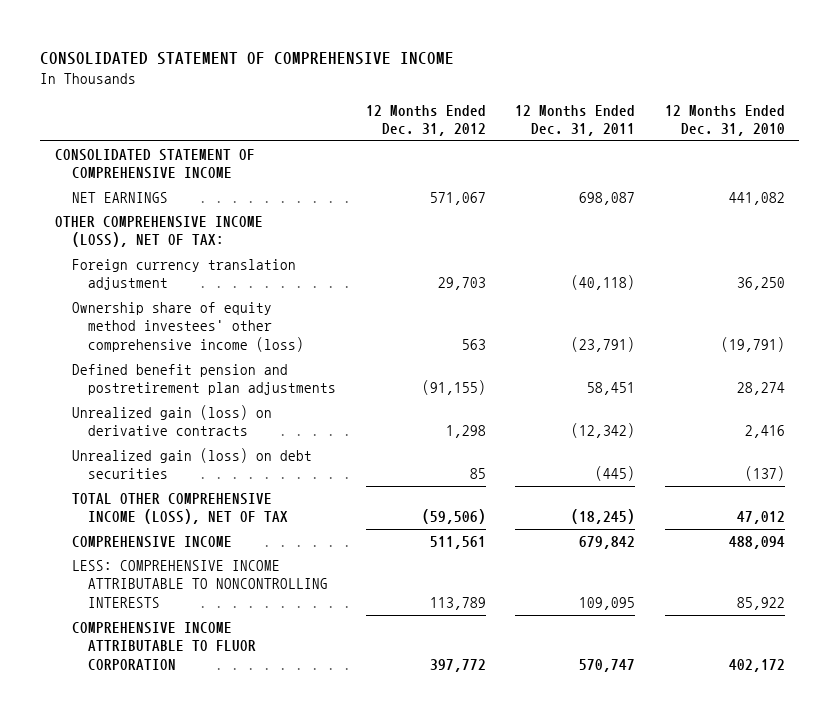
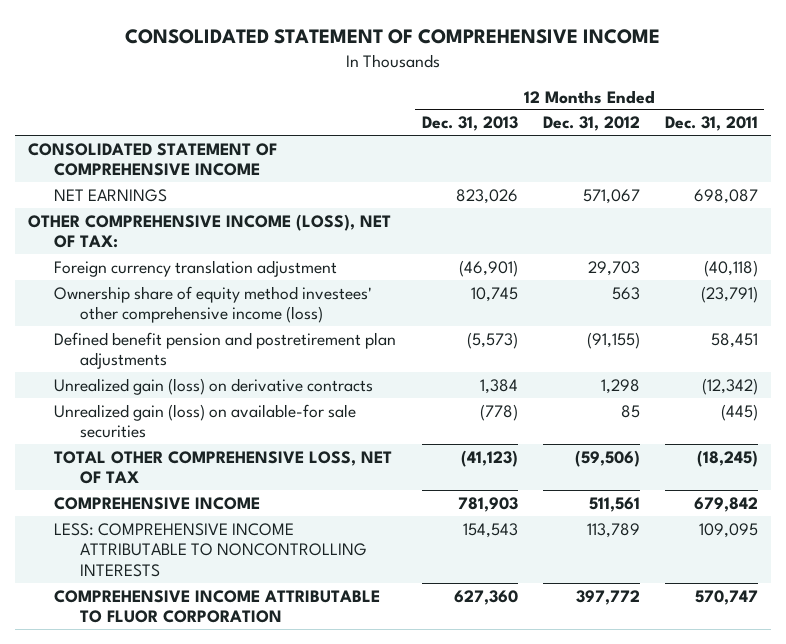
[664,104,785,137] 12 Months Ended Dec. 31, 2010 -> none
none -> [421,116,518,132] Dec. 31, 2013
[71,447,312,480] Unrealized gain (loss) on debt securities -> [54,403,357,439] Unrealized gain (loss) on available-for sale securities
[71,492,289,525] TOTAL OTHER COMPREHENSIVE INCOME (LOSS), NET OF TAX -> [54,450,393,485] TOTAL OTHER COMPREHENSIVE LOSS, NET OF TAX

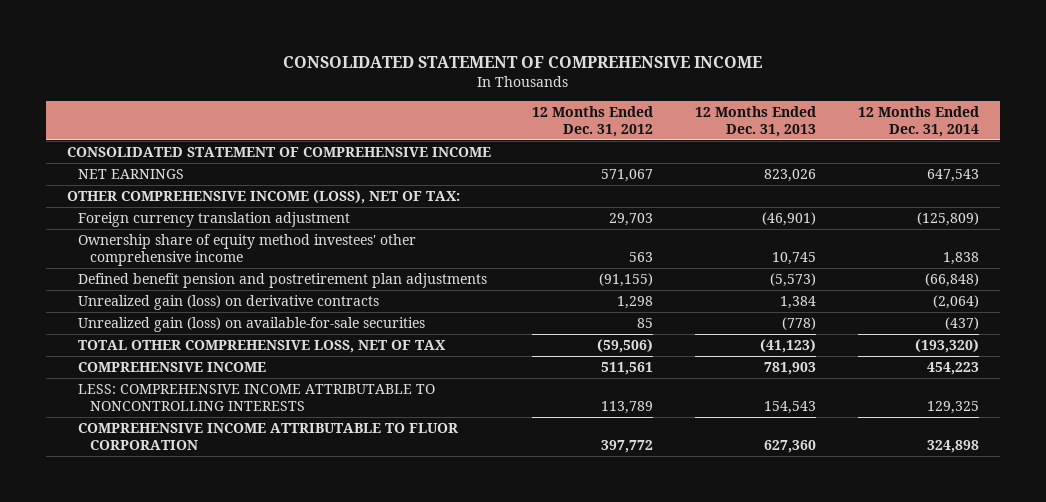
[665,116,759,132] Dec. 31, 2011 -> none
none -> [857,105,979,137] 12 Months Ended Dec. 31, 2014
[54,285,373,324] Ownership share of equity method investees' other comprehensive income (loss) -> [78,234,417,266] Ownership share of equity method investees' other comprehensive income
[54,403,357,439] Unrealized gain (loss) on available-for sale securities -> [78,317,426,333] Unrealized gain (loss) on available-for-sale securities

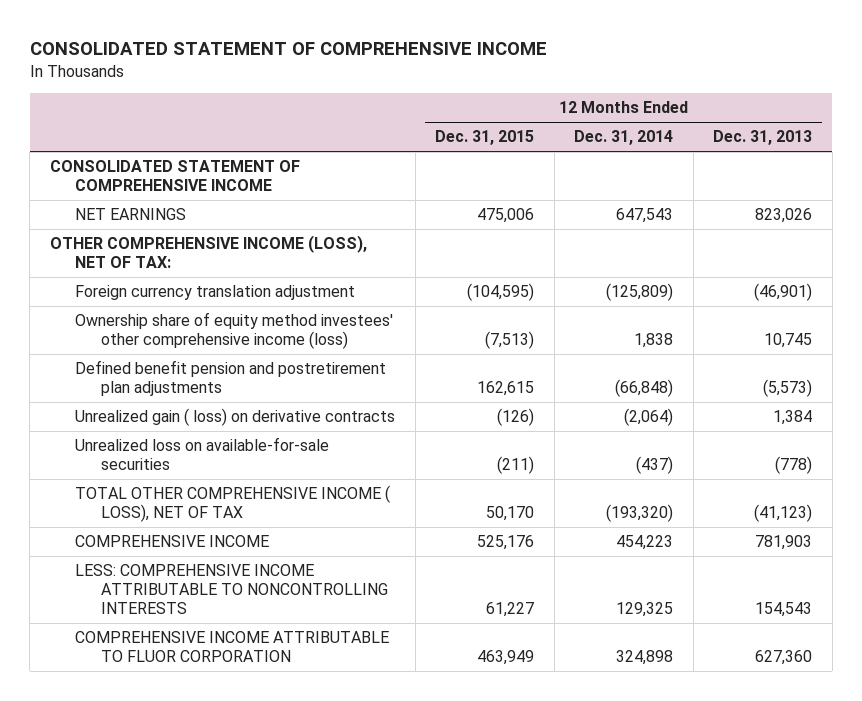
[532,105,654,137] 12 Months Ended Dec. 31, 2012 -> none
none -> [435,130,535,146] Dec. 31, 2015
[78,234,417,266] Ownership share of equity method investees' other comprehensive income -> [75,312,394,350] Ownership share of equity method investees' other comprehensive income (loss)
[78,295,380,311] Unrealized gain (loss) on derivative contracts -> [75,408,396,427] Unrealized gain ( loss) on derivative contracts
[78,317,426,333] Unrealized gain (loss) on available-for-sale securities -> [75,437,330,471] Unrealized loss on available-for-sale securities
[78,340,447,354] TOTAL OTHER COMPREHENSIVE LOSS, NET OF TAX -> [75,485,391,523] TOTAL OTHER COMPREHENSIVE INCOME ( LOSS), NET OF TAX

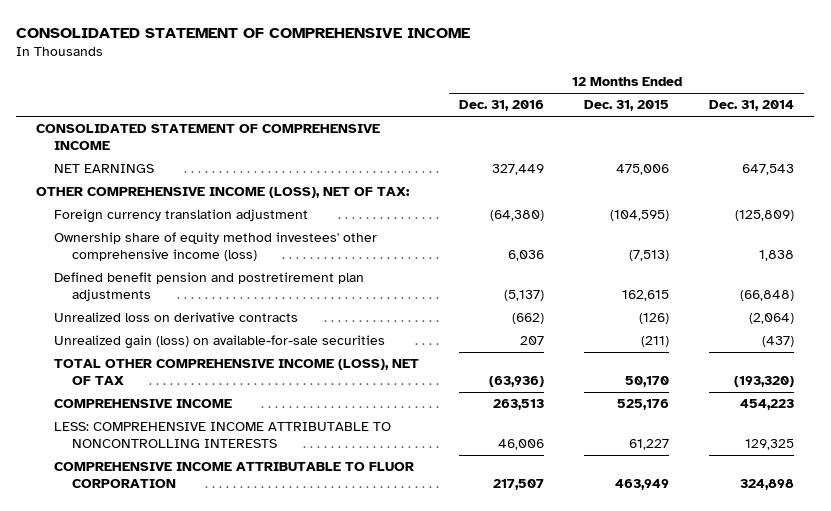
[713,130,813,146] Dec. 31, 2013 -> none
none -> [459,100,545,112] Dec. 31, 2016
[75,408,396,427] Unrealized gain ( loss) on derivative contracts -> [54,312,299,323] Unrealized loss on derivative contracts
[75,437,330,471] Unrealized loss on available-for-sale securities -> [54,335,386,350] Unrealized gain (loss) on available-for-sale securities
[75,485,391,523] TOTAL OTHER COMPREHENSIVE INCOME ( LOSS), NET OF TAX -> [54,359,420,386] TOTAL OTHER COMPREHENSIVE INCOME (LOSS), NET OF TAX

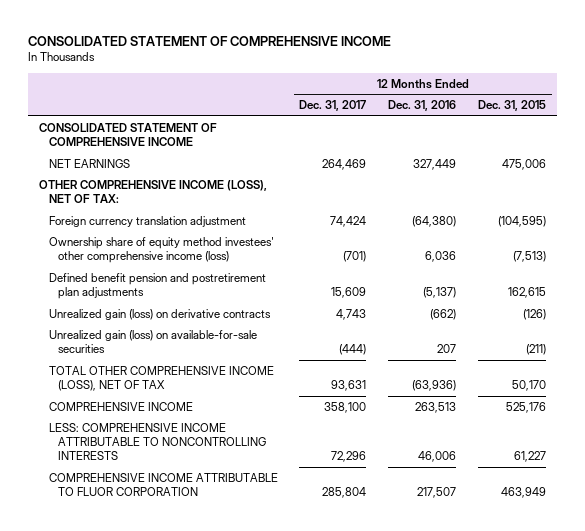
[709,100,795,112] Dec. 31, 2014 -> none
none -> [299,100,367,112] Dec. 31, 2017
[54,312,299,323] Unrealized loss on derivative contracts -> [48,308,271,320] Unrealized gain (loss) on derivative contracts

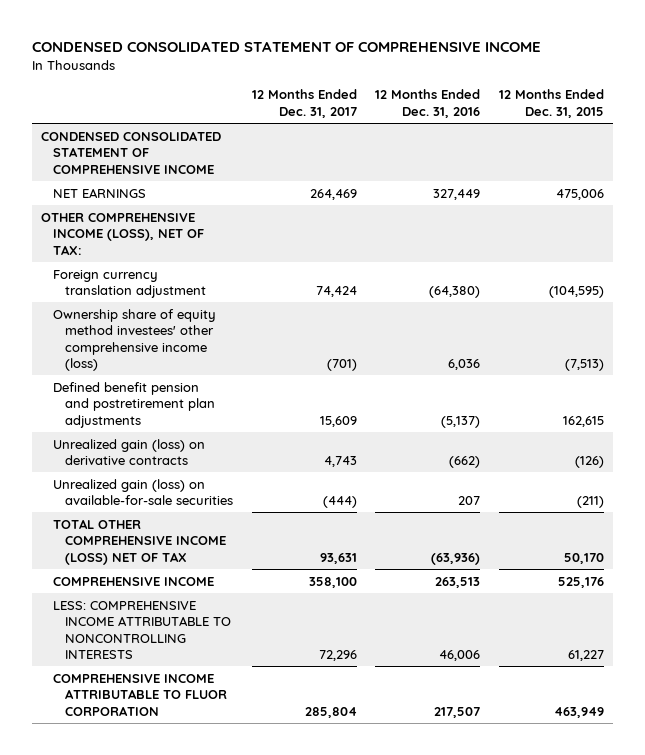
[27,35,391,46] CONSOLIDATED STATEMENT OF COMPREHENSIVE INCOME -> [31,41,541,53] CONDENSED CONSOLIDATED STATEMENT OF COMPREHENSIVE INCOME
[38,122,217,147] CONSOLIDATED STATEMENT OF COMPREHENSIVE INCOME -> [41,130,222,174] CONDENSED CONSOLIDATED STATEMENT OF COMPREHENSIVE INCOME
[48,365,274,392] TOTAL OTHER COMPREHENSIVE INCOME (LOSS), NET OF TAX -> [53,518,226,565] TOTAL OTHER COMPREHENSIVE INCOME (LOSS) NET OF TAX

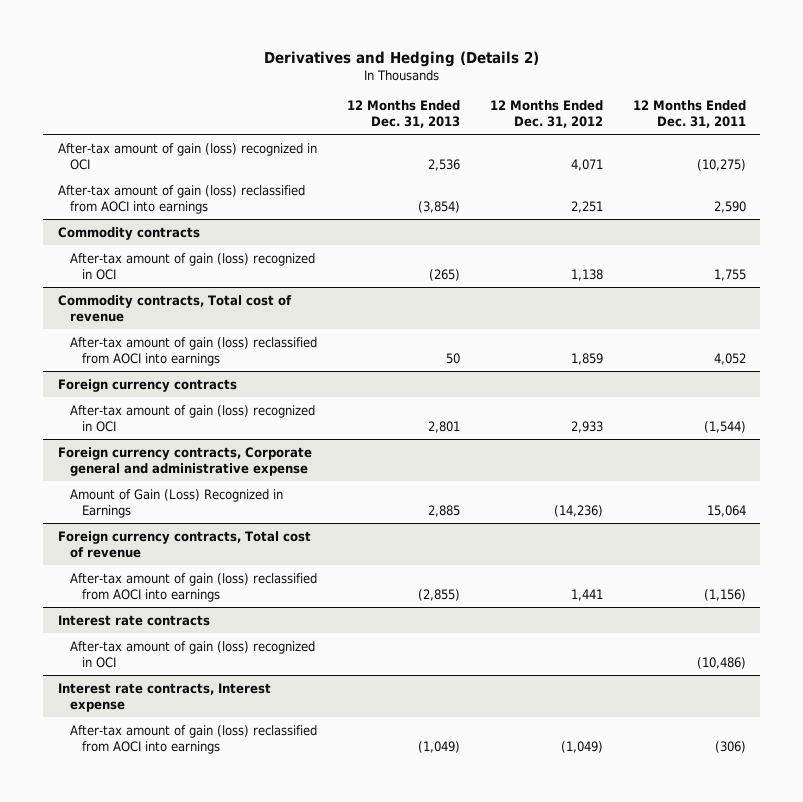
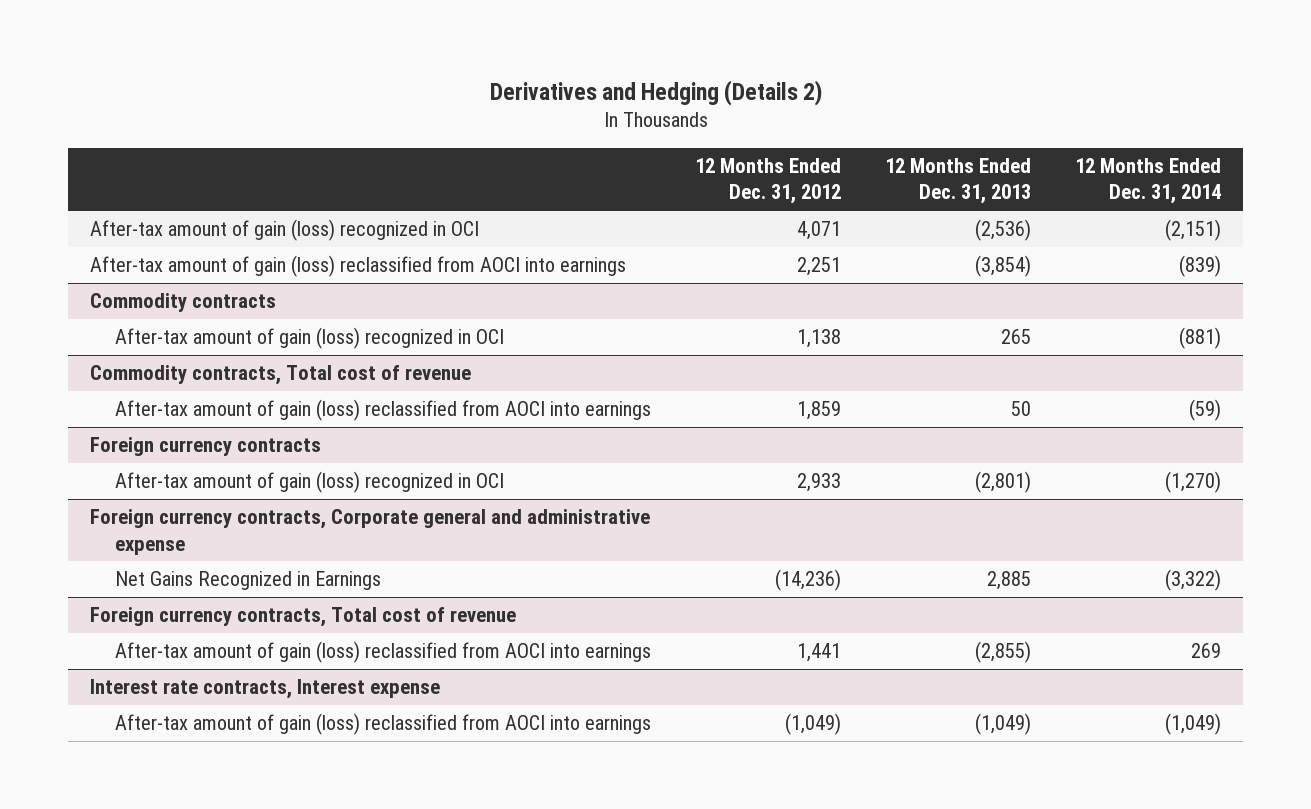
[632,99,746,128] 12 Months Ended Dec. 31, 2011 -> none
none -> [1075,158,1222,205] 12 Months Ended Dec. 31, 2014
[427,158,460,171] 2,536 -> [975,219,1032,242] (2,536)
[428,268,460,281] (265) -> [1001,329,1032,345] 265
[427,420,460,433] 2,801 -> [975,471,1032,494] (2,801)
[70,488,284,518] Amount of Gain (Loss) Recognized in Earnings -> [114,571,381,591] Net Gains Recognized in Earnings
[57,614,210,626] Interest rate contracts -> none
[70,640,316,668] After-tax amount of gain (loss) recognized in OCI -> none

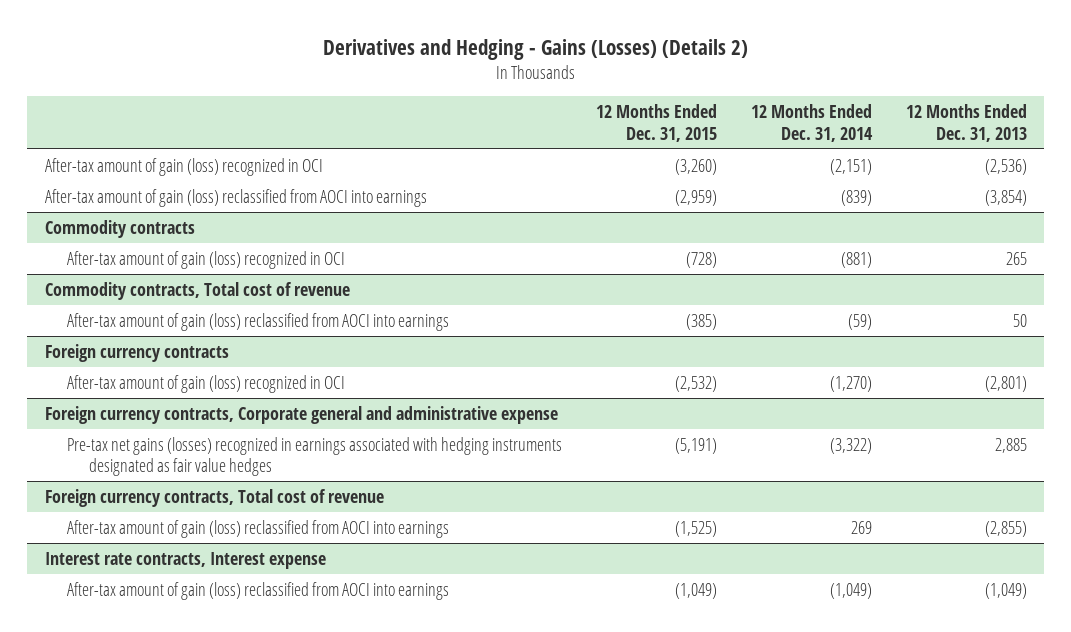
[489,79,822,106] Derivatives and Hedging (Details 2) -> [322,38,748,60] Derivatives and Hedging - Gains (Losses) (Details 2)
[694,158,841,205] 12 Months Ended Dec. 31, 2012 -> none
none -> [595,104,717,142] 12 Months Ended Dec. 31, 2015
[114,571,381,591] Net Gains Recognized in Earnings -> [66,436,562,477] Pre-tax net gains (losses) recognized in earnings associated with hedging instruments designated as fair value hedges

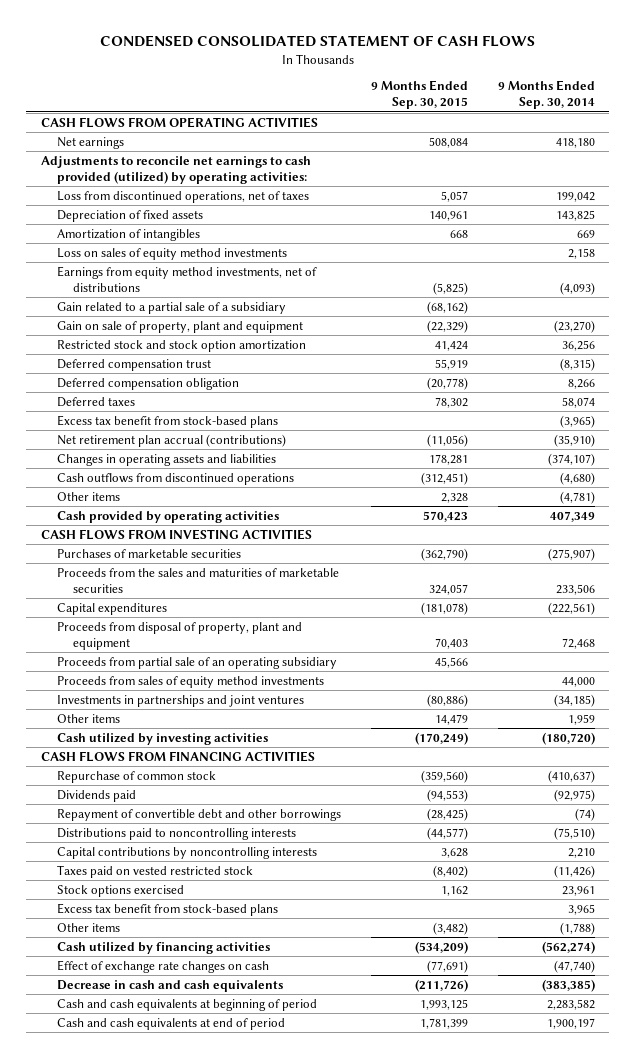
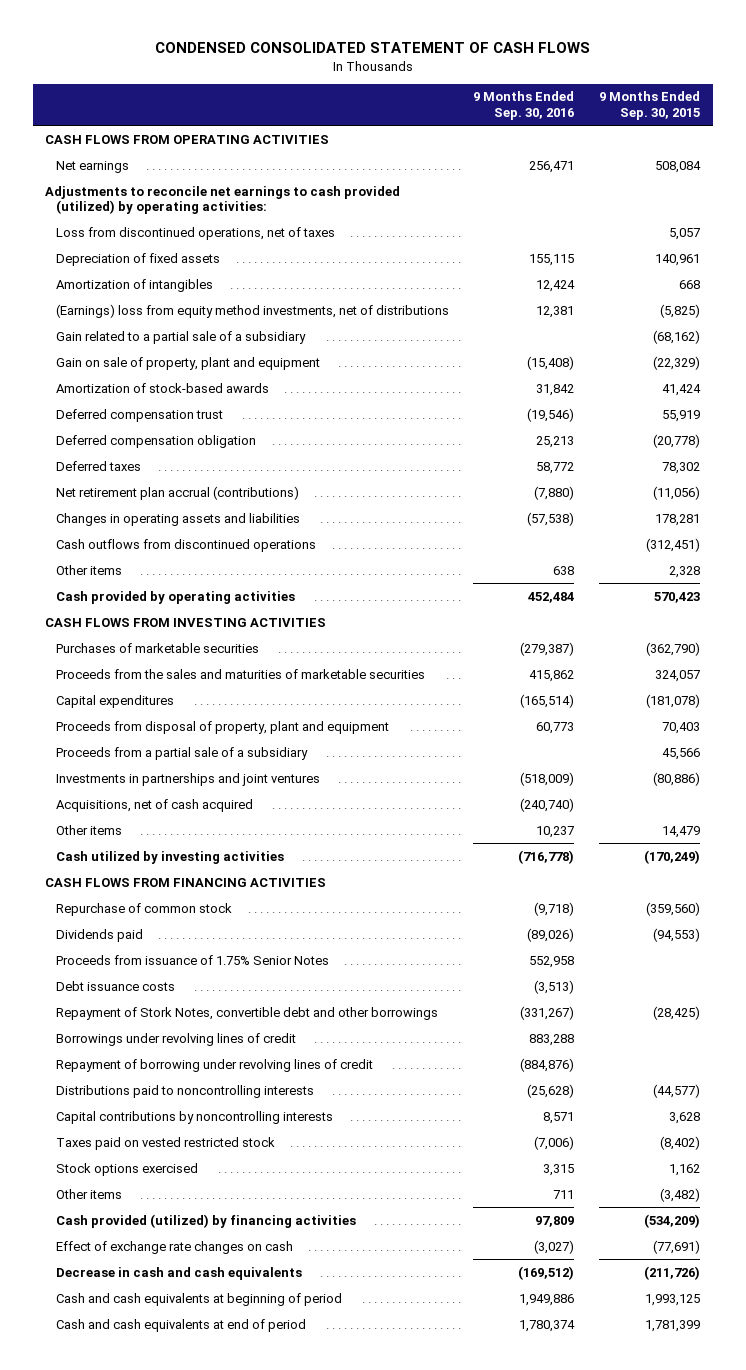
[497,80,595,110] 9 Months Ended Sep. 30, 2014 -> none
none -> [473,91,575,121] 9 Months Ended Sep. 30, 2016
[57,247,288,260] Loss on sales of equity method investments -> none
[57,265,318,292] Earnings from equity method investments, net of distributions -> [55,303,449,318] (Earnings) loss from equity method investments, net of distributions
[57,339,307,352] Restricted stock and stock option amortization -> [55,382,269,393] Amortization of stock-based awards
[57,414,279,428] Excess tax benefit from stock-based plans -> none
[57,675,325,688] Proceeds from sales of equity method investments -> none
[57,656,338,669] Proceeds from partial sale of an operating subsidiary -> [55,746,308,760] Proceeds from a partial sale of a subsidiary
none -> [55,798,253,812] Acquisitions, net of cash acquired
none -> [55,954,329,965] Proceeds from issuance of 1.75% Senior Notes
none -> [55,980,175,991] Debt issuance costs
[57,808,342,821] Repayment of convertible debt and other borrowings -> [55,1006,438,1020] Repayment of Stork Notes, convertible debt and other borrowings
none -> [55,1032,296,1046] Borrowings under revolving lines of credit
none -> [55,1058,373,1072] Repayment of borrowing under revolving lines of credit
[57,902,279,916] Excess tax benefit from stock-based plans -> none
[57,941,271,954] Cash utilized by financing activities -> [55,1213,356,1228] Cash provided (utilized) by financing activities

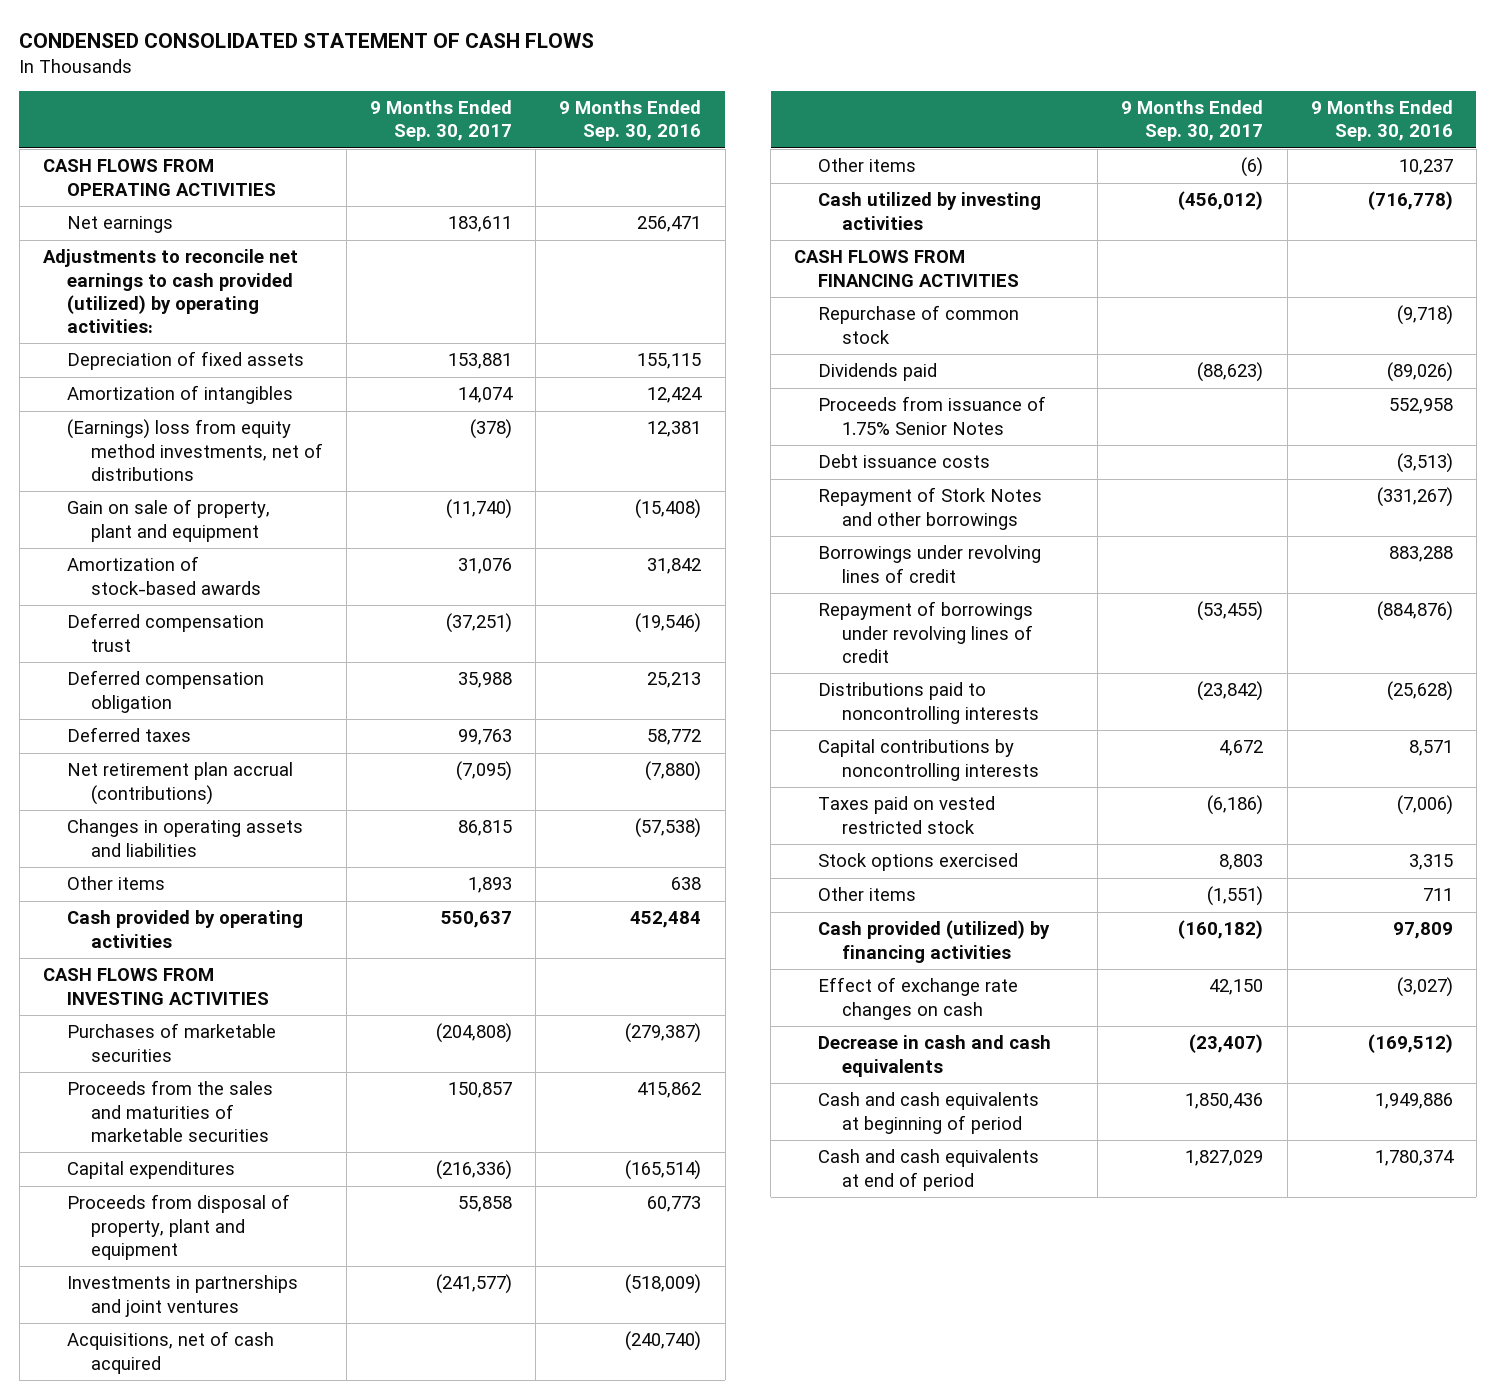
[599,91,701,121] 9 Months Ended Sep. 30, 2015 -> none
none -> [370,100,513,142] 9 Months Ended Sep. 30, 2017
[55,226,335,240] Loss from discontinued operations, net of taxes -> none
[55,330,306,344] Gain related to a partial sale of a subsidiary -> none
[55,538,316,552] Cash outflows from discontinued operations -> none
[55,746,308,760] Proceeds from a partial sale of a subsidiary -> none
[55,1006,438,1020] Repayment of Stork Notes, convertible debt and other borrowings -> [818,487,1043,530] Repayment of Stork Notes and other borrowings
[55,1058,373,1072] Repayment of borrowing under revolving lines of credit -> [818,601,1034,663] Repayment of borrowings under revolving lines of credit

